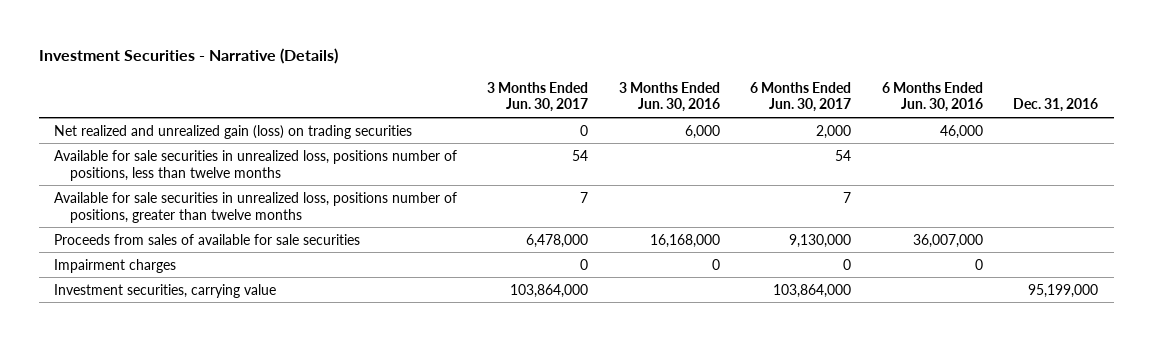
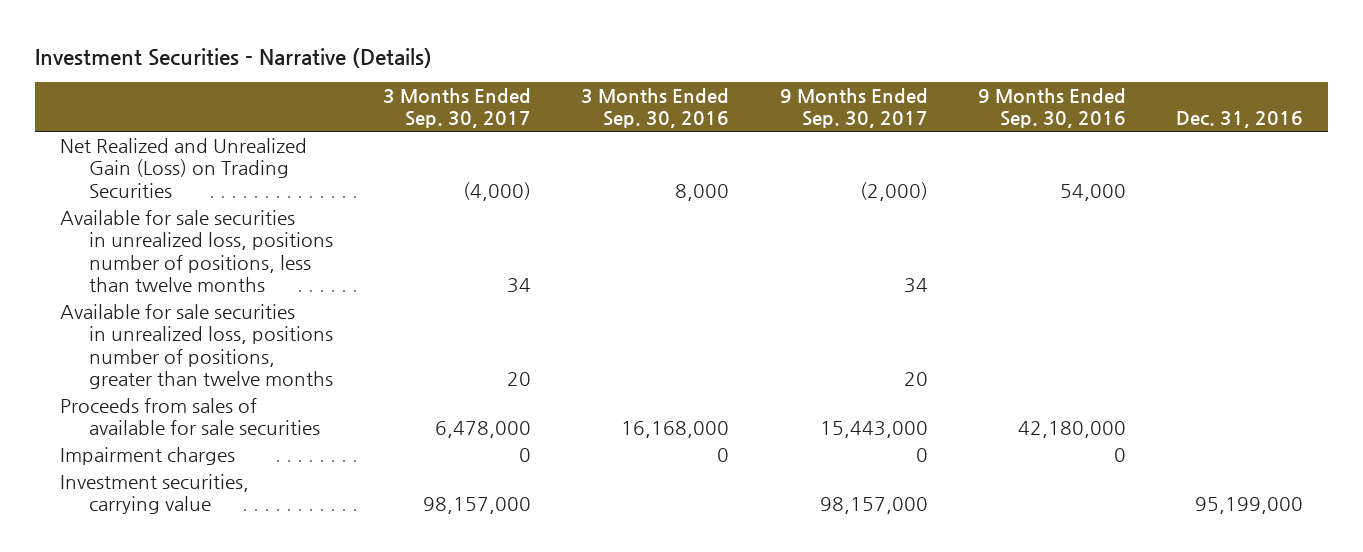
[487,81,589,113] 3 Months Ended Jun. 30, 2017 -> none
[618,81,720,113] 3 Months Ended Jun. 30, 2016 -> none
[750,81,852,113] 6 Months Ended Jun. 30, 2017 -> none
[881,81,983,113] 6 Months Ended Jun. 30, 2016 -> none
none -> [383,87,532,129] 3 Months Ended Sep. 30, 2017
none -> [581,87,730,129] 3 Months Ended Sep. 30, 2016
none -> [779,87,928,129] 9 Months Ended Sep. 30, 2017
none -> [977,87,1126,129] 9 Months Ended Sep. 30, 2016
[54,124,413,139] Net realized and unrealized gain (loss) on trading securities -> [60,137,308,198] Net Realized and Unrealized Gain (Loss) on Trading Securities

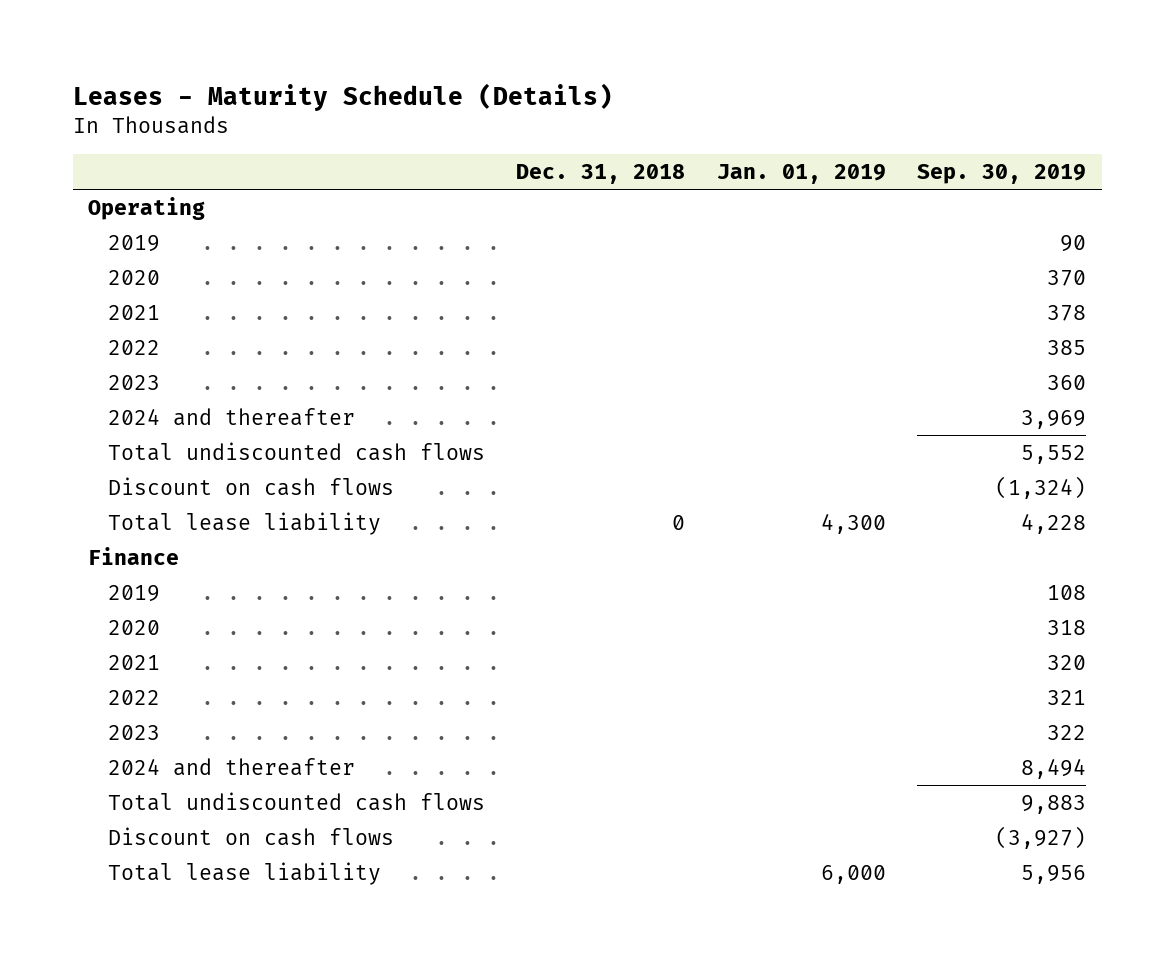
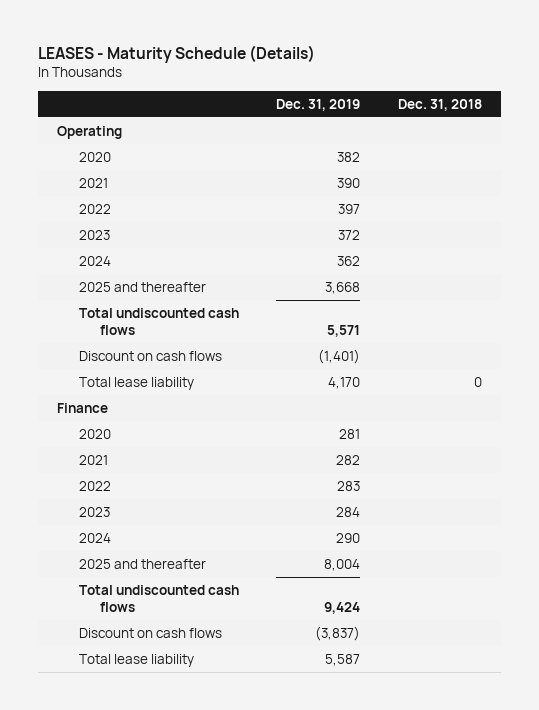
[72,83,613,112] Leases - Maturity Schedule (Details) -> [38,45,316,64] LEASES - Maturity Schedule (Details)
[716,163,886,184] Jan. 01, 2019 -> none
[917,163,1087,184] Sep. 30, 2019 -> none
none -> [276,98,361,111] Dec. 31, 2019
[107,234,160,252] 2019 -> none
none -> [78,255,111,266] 2024
[107,407,355,426] 2024 and thereafter -> [78,281,206,292] 2025 and thereafter
[107,584,160,602] 2019 -> none
none -> [78,532,111,543] 2024
[107,757,355,776] 2024 and thereafter -> [78,558,206,569] 2025 and thereafter

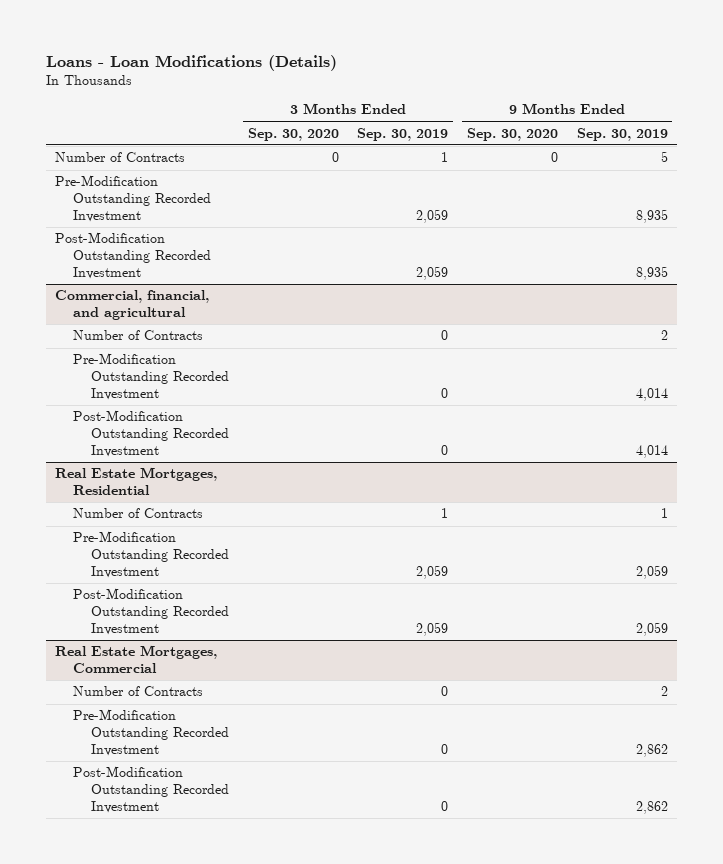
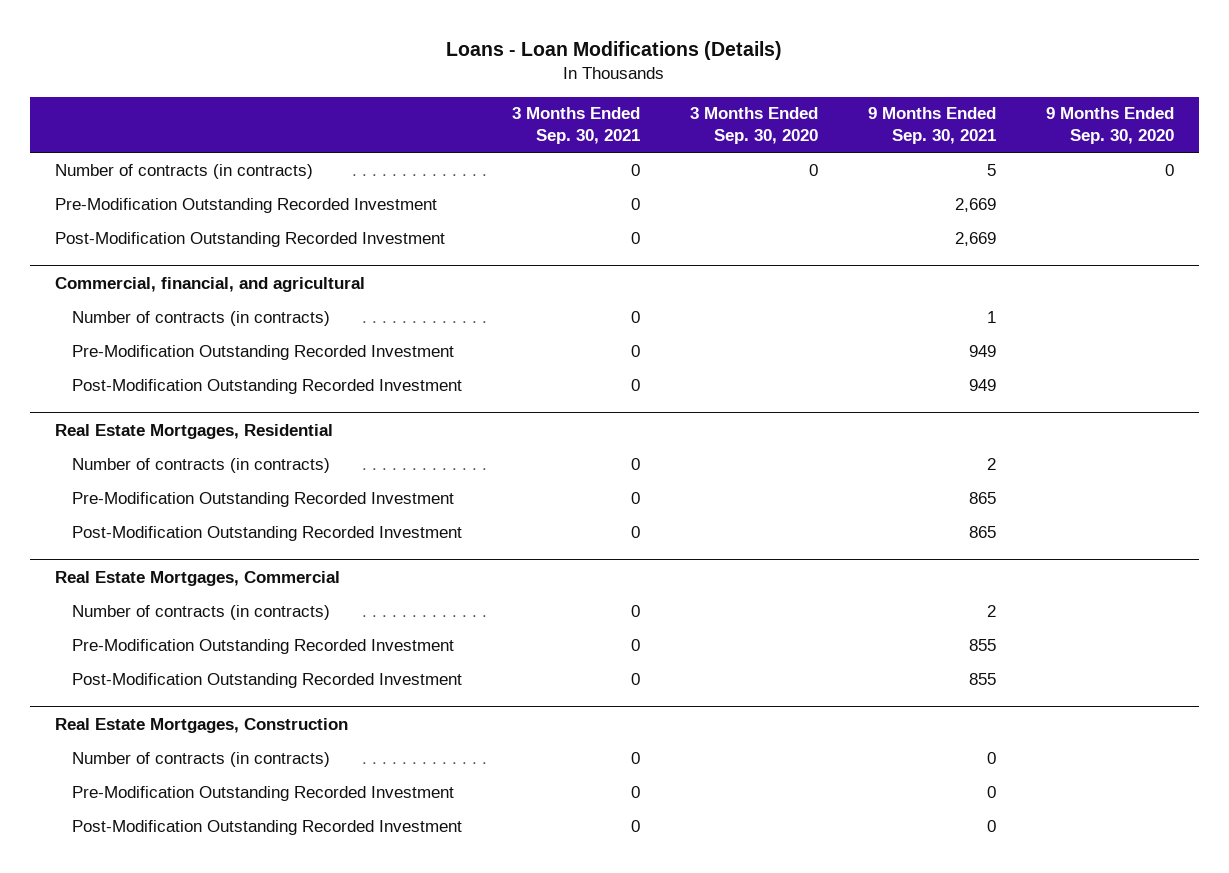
[357,127,449,141] Sep. 30, 2019 -> none
[576,127,668,141] Sep. 30, 2019 -> none
none -> [511,107,640,145] 3 Months Ended Sep. 30, 2021
none -> [867,107,996,145] 9 Months Ended Sep. 30, 2021
[55,152,186,163] Number of Contracts -> [54,163,313,179] Number of contracts (in contracts)
[73,330,204,341] Number of Contracts -> [71,310,330,326] Number of contracts (in contracts)
[73,508,204,519] Number of Contracts -> [71,457,330,473] Number of contracts (in contracts)
[73,686,204,697] Number of Contracts -> [71,604,330,620] Number of contracts (in contracts)
none -> [54,717,348,733] Real Estate Mortgages, Construction
none -> [71,751,330,767] Number of contracts (in contracts)
none -> [71,785,454,801] Pre-Modification Outstanding Recorded Investment
none -> [71,819,462,835] Post-Modification Outstanding Recorded Investment

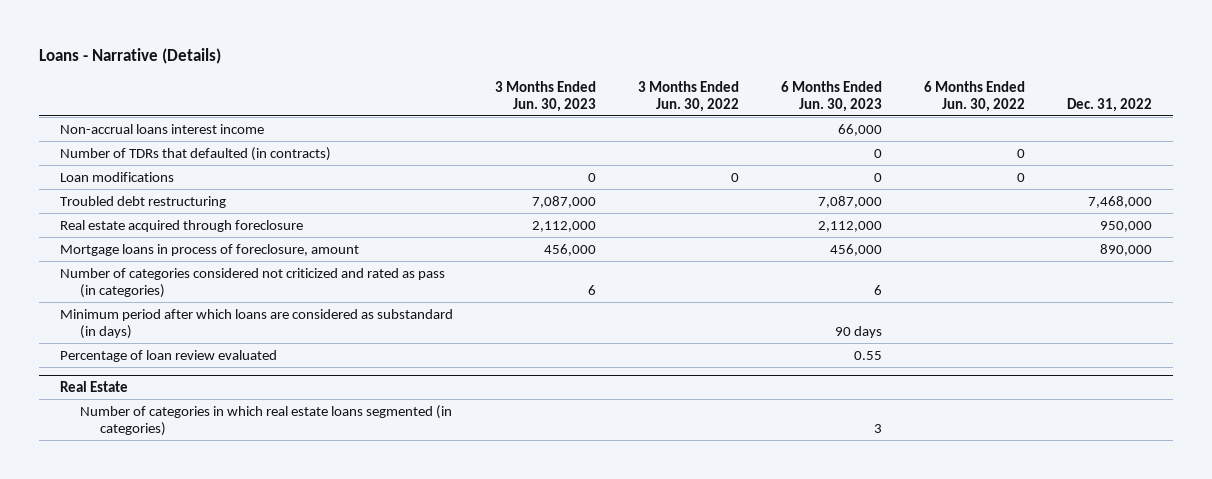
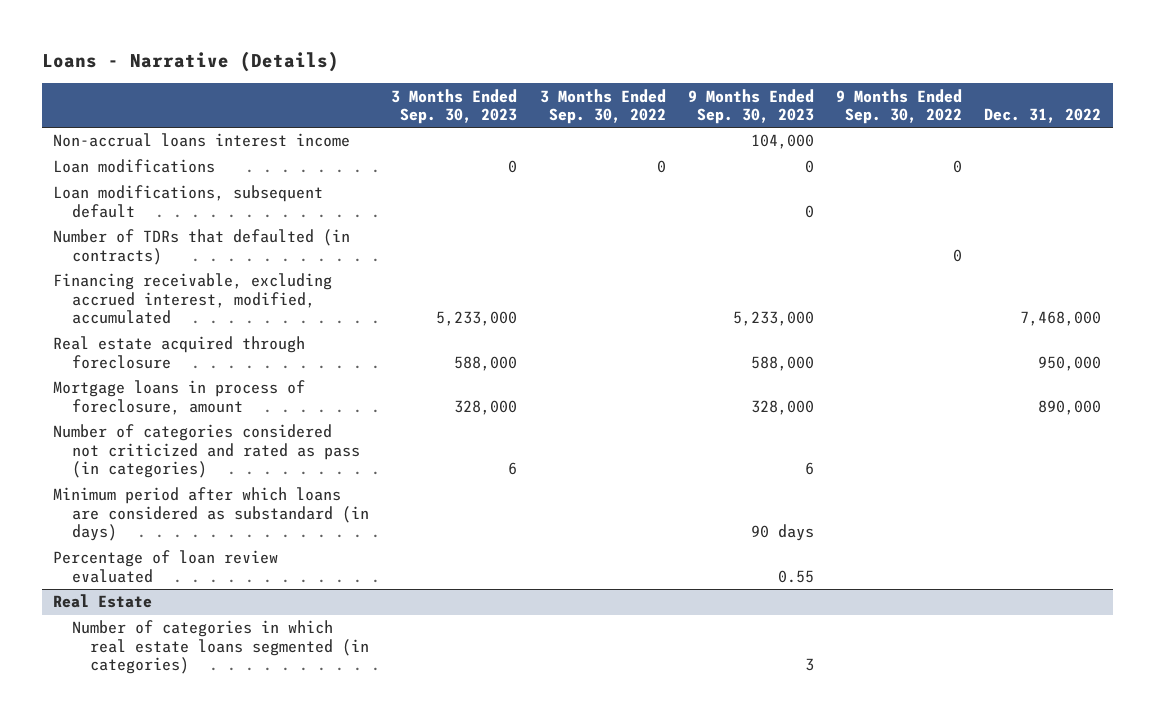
[494,80,596,112] 3 Months Ended Jun. 30, 2023 -> none
[637,80,739,112] 3 Months Ended Jun. 30, 2022 -> none
[780,80,882,112] 6 Months Ended Jun. 30, 2023 -> none
[924,80,1026,112] 6 Months Ended Jun. 30, 2022 -> none
none -> [391,88,518,124] 3 Months Ended Sep. 30, 2023
none -> [539,88,666,124] 3 Months Ended Sep. 30, 2022
none -> [687,88,814,124] 9 Months Ended Sep. 30, 2023
none -> [836,88,963,124] 9 Months Ended Sep. 30, 2022
none -> [53,185,324,218] Loan modifications, subsequent default
[59,146,331,161] Number of TDRs that defaulted (in contracts) -> [53,229,351,265] Number of TDRs that defaulted (in contracts)
[59,195,226,208] Troubled debt restructuring -> [53,273,333,325] Financing receivable, excluding accrued interest, modified, accumulated

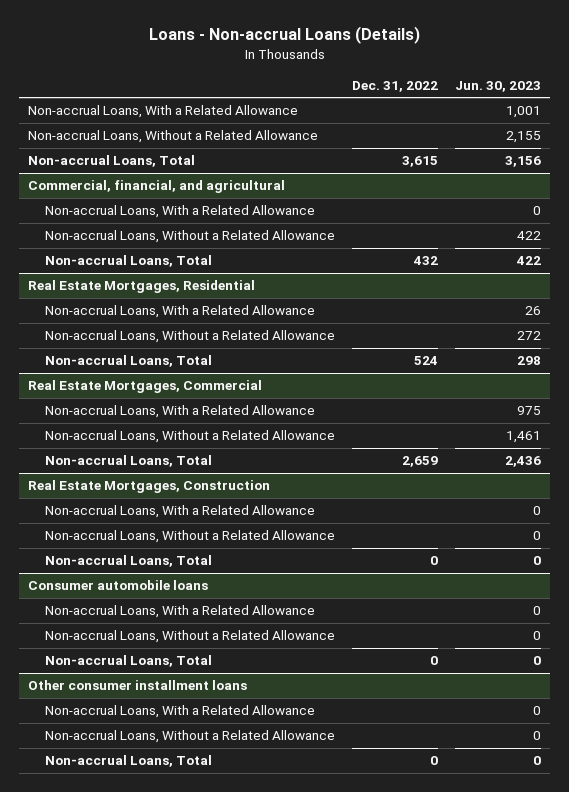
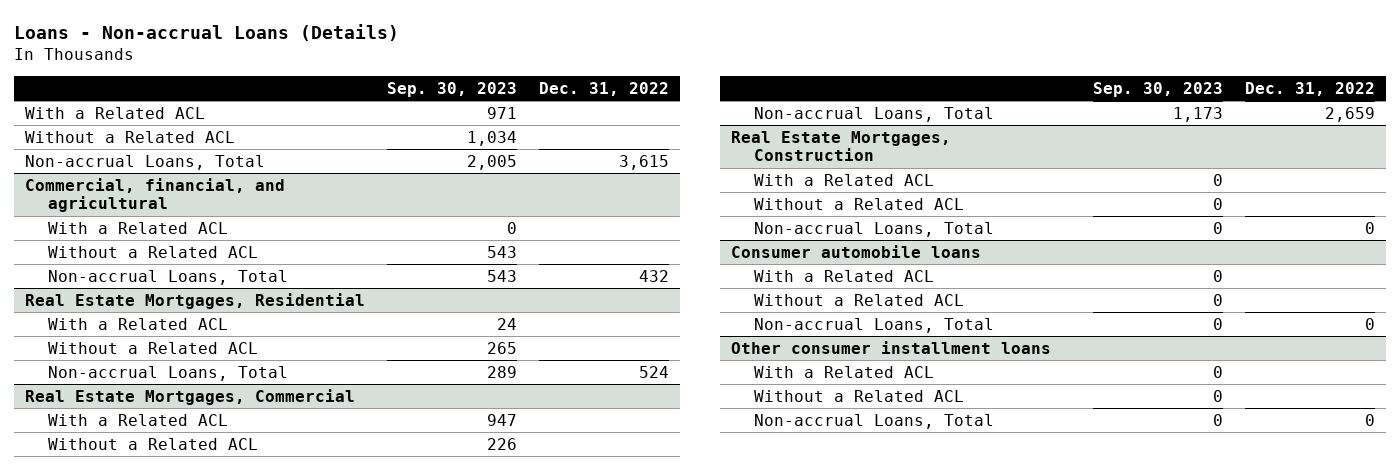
[455,80,542,92] Jun. 30, 2023 -> none
none -> [387,81,518,97] Sep. 30, 2023
[27,130,318,144] Non-accrual Loans, Without a Related Allowance -> none
[27,105,298,119] Non-accrual Loans, With a Related Allowance -> [25,106,206,119] With a Related ACL
none -> [25,130,236,143] Without a Related ACL
[44,230,335,244] Non-accrual Loans, Without a Related Allowance -> none
[44,205,315,219] Non-accrual Loans, With a Related Allowance -> [48,221,229,234] With a Related ACL
none -> [48,245,259,258] Without a Related ACL
[44,330,335,344] Non-accrual Loans, Without a Related Allowance -> none
[44,305,315,319] Non-accrual Loans, With a Related Allowance -> [48,317,229,330] With a Related ACL
none -> [48,341,259,354] Without a Related ACL
[44,430,335,444] Non-accrual Loans, Without a Related Allowance -> none
[44,405,315,419] Non-accrual Loans, With a Related Allowance -> [48,413,229,426] With a Related ACL
none -> [48,437,259,450] Without a Related ACL
[44,530,335,544] Non-accrual Loans, Without a Related Allowance -> none
[44,505,315,519] Non-accrual Loans, With a Related Allowance -> [753,173,934,186] With a Related ACL
none -> [753,197,964,210] Without a Related ACL
[44,630,335,644] Non-accrual Loans, Without a Related Allowance -> none
[44,605,315,619] Non-accrual Loans, With a Related Allowance -> [753,269,934,282] With a Related ACL
none -> [753,293,964,306] Without a Related ACL
[44,730,335,744] Non-accrual Loans, Without a Related Allowance -> none
[44,705,315,719] Non-accrual Loans, With a Related Allowance -> [753,365,934,378] With a Related ACL
none -> [753,389,964,402] Without a Related ACL

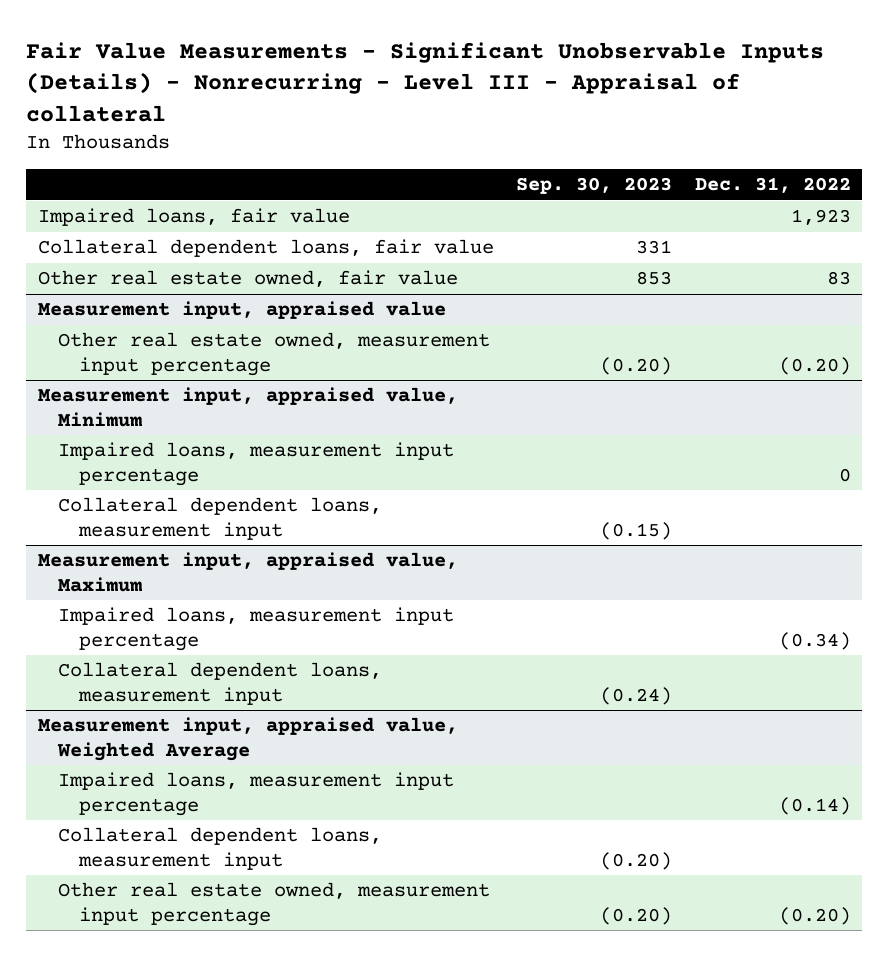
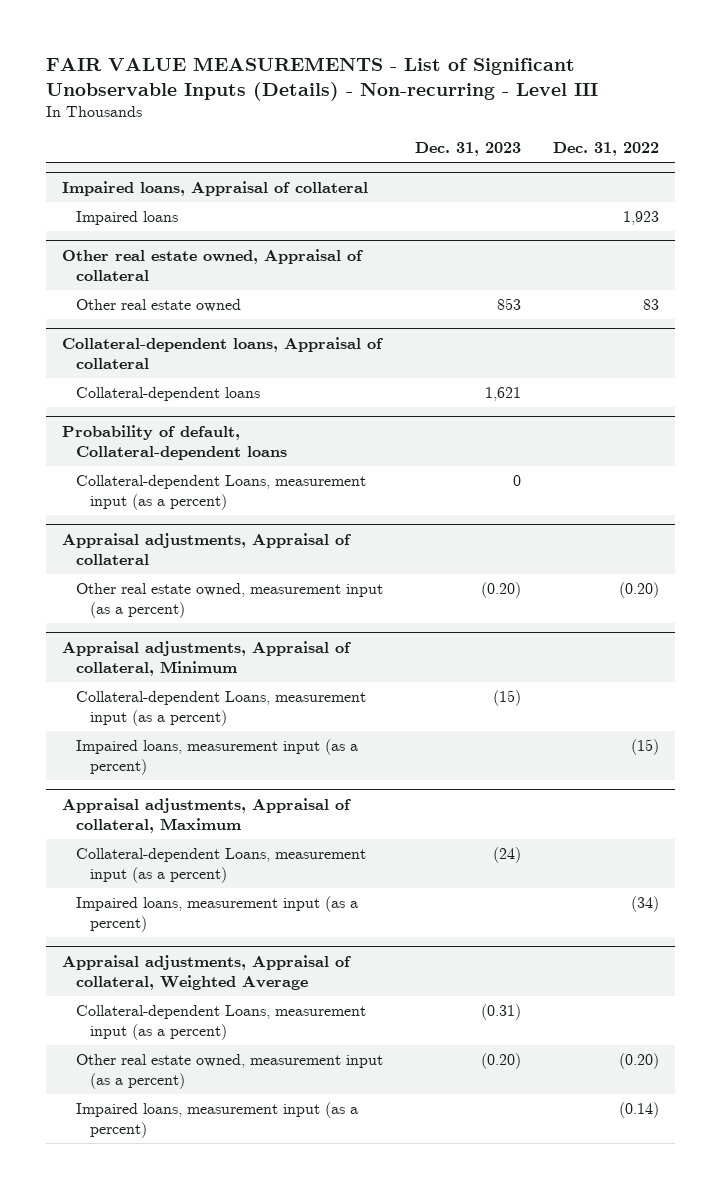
[26,41,825,123] Fair Value Measurements - Significant Unobservable Inputs (Details) - Nonrecurring - Level III - Appraisal of collateral -> [46,57,599,101] FAIR VALUE MEASUREMENTS - List of Significant Unobservable Inputs (Details) - Non-recurring - Level III
[516,177,673,195] Sep. 30, 2023 -> none
none -> [415,142,522,157] Dec. 31, 2023
[37,208,350,227] Impaired loans, fair value -> none
[37,239,494,258] Collateral dependent loans, fair value -> none
[37,270,458,288] Other real estate owned, fair value -> none
[37,301,446,320] Measurement input, appraised value -> none
[58,332,491,376] Other real estate owned, measurement input percentage -> none
[37,387,458,427] Measurement input, appraised value, Minimum -> none
[58,442,455,486] Impaired loans, measurement input percentage -> none
[58,497,383,540] Collateral dependent loans, measurement input -> none
[37,552,458,592] Measurement input, appraised value, Maximum -> none
[58,607,455,651] Impaired loans, measurement input percentage -> none
[58,662,383,705] Collateral dependent loans, measurement input -> none
[37,717,458,761] Measurement input, appraised value, Weighted Average -> none
[58,772,455,816] Impaired loans, measurement input percentage -> none
[58,827,383,870] Collateral dependent loans, measurement input -> none
[58,882,491,926] Other real estate owned, measurement input percentage -> none
none -> [62,180,369,196] Impaired loans, Appraisal of collateral
none -> [76,210,179,225] Impaired loans
none -> [62,248,364,281] Other real estate owned, Appraisal of collateral
none -> [76,298,242,312] Other real estate owned
none -> [62,336,384,369] Collateral-dependent loans, Appraisal of collateral
none -> [76,386,261,401] Collateral-dependent loans
none -> [62,424,288,460] Probability of default, Collateral-dependent loans
none -> [76,474,367,510] Collateral-dependent Loans, measurement input (as a percent)
none -> [62,532,352,565] Appraisal adjustments, Appraisal of collateral
none -> [76,582,384,618] Other real estate owned, measurement input (as a percent)
none -> [62,640,352,676] Appraisal adjustments, Appraisal of collateral, Minimum
none -> [76,690,367,726] Collateral-dependent Loans, measurement input (as a percent)
none -> [76,738,359,775] Impaired loans, measurement input (as a percent)
none -> [62,797,352,833] Appraisal adjustments, Appraisal of collateral, Maximum
none -> [76,847,367,883] Collateral-dependent Loans, measurement input (as a percent)
none -> [76,895,359,932] Impaired loans, measurement input (as a percent)
none -> [62,954,352,990] Appraisal adjustments, Appraisal of collateral, Weighted Average
none -> [76,1004,367,1040] Collateral-dependent Loans, measurement input (as a percent)
none -> [76,1053,384,1089] Other real estate owned, measurement input (as a percent)
none -> [76,1101,359,1138] Impaired loans, measurement input (as a percent)

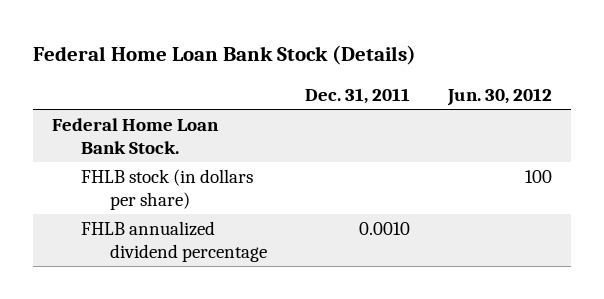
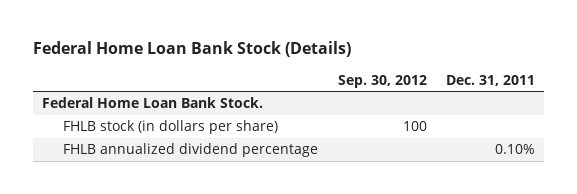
[447,87,553,106] Jun. 30, 2012 -> none
none -> [337,74,427,88] Sep. 30, 2012
[358,222,410,236] 0.0010 -> [494,144,535,155] 0.10%

